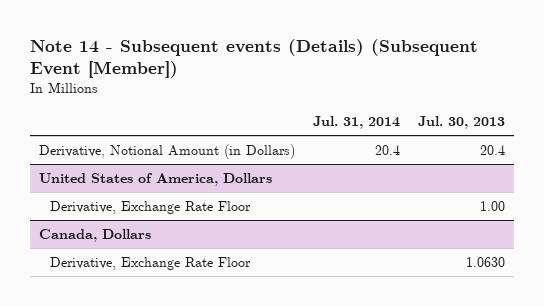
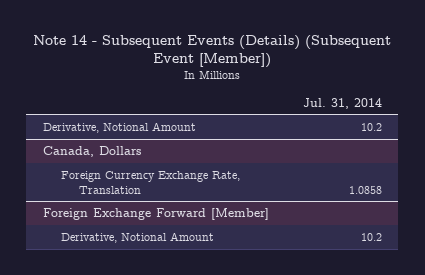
[29,38,478,79] Note 14 - Subsequent events (Details) (Subsequent Event [Member]) -> [33,34,392,69] Note 14 - Subsequent Events (Details) (Subsequent Event [Member])
[418,116,506,130] Jul. 30, 2013 -> none
[38,172,272,186] United States of America, Dollars -> none
[49,200,251,214] Derivative, Exchange Rate Floor -> none
[38,143,295,159] Derivative, Notional Amount (in Dollars) -> [43,121,197,133] Derivative, Notional Amount
[375,144,401,155] 20.4 -> [360,122,382,131] 10.2
[49,256,251,270] Derivative, Exchange Rate Floor -> none
none -> [60,170,240,194] Foreign Currency Exchange Rate, Translation
none -> [43,207,270,220] Foreign Exchange Forward [Member]
none -> [60,231,214,243] Derivative, Notional Amount

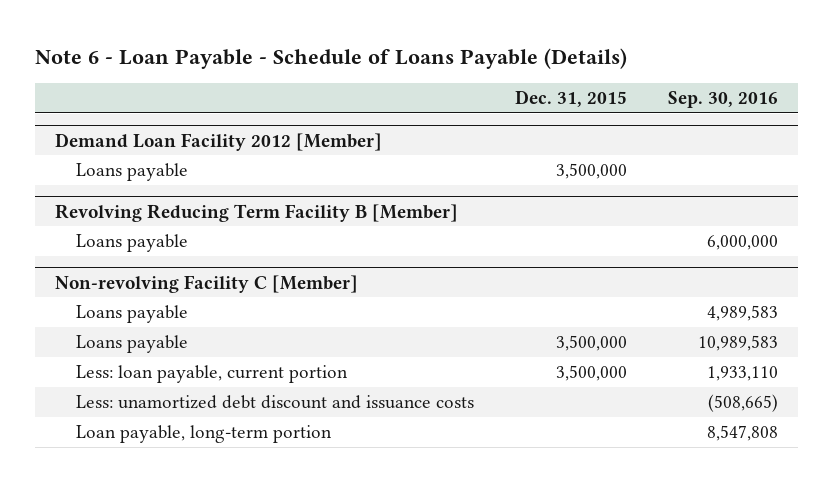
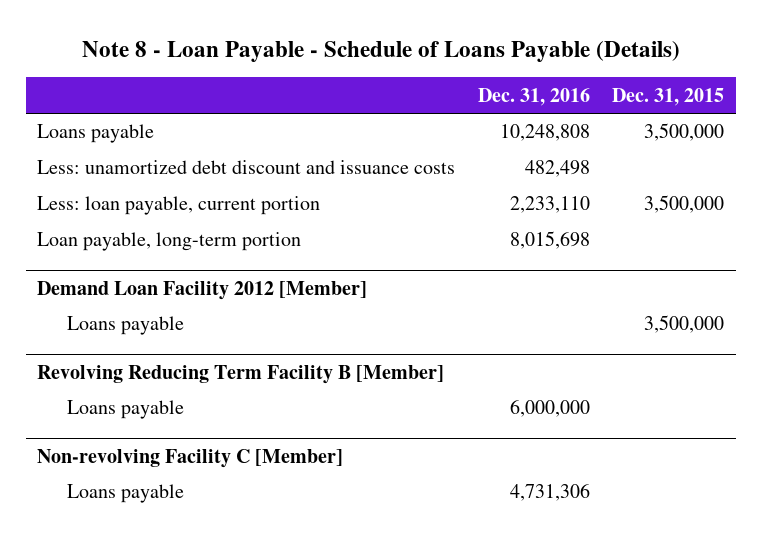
[34,48,627,70] Note 6 - Loan Payable - Schedule of Loans Payable (Details) -> [81,41,680,63] Note 8 - Loan Payable - Schedule of Loans Payable (Details)
[667,91,778,109] Sep. 30, 2016 -> none
none -> [477,87,590,106] Dec. 31, 2016
none -> [37,124,155,144] Loans payable
none -> [37,160,456,175] Less: unamortized debt discount and issuance costs
none -> [37,196,321,216] Less: loan payable, current portion
none -> [37,232,302,252] Loan payable, long-term portion
[75,334,188,353] Loans payable -> none
[75,364,348,383] Less: loan payable, current portion -> none
[75,394,474,409] Less: unamortized debt discount and issuance costs -> none
[75,424,332,443] Loan payable, long-term portion -> none

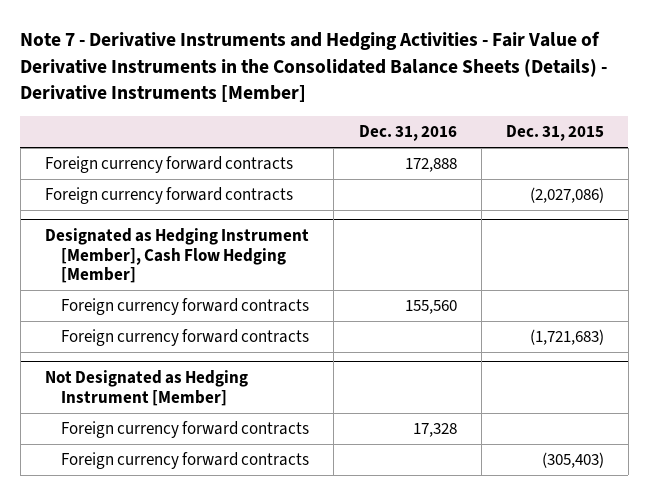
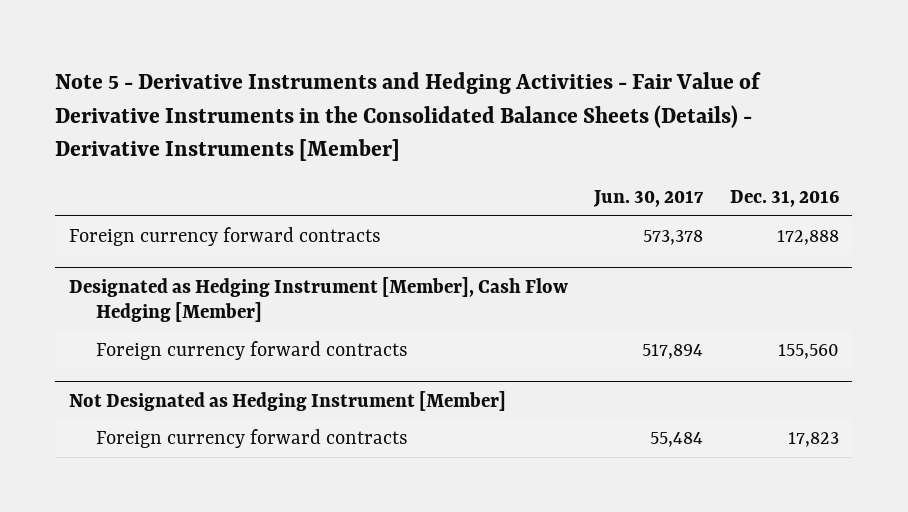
[20,31,608,102] Note 7 - Derivative Instruments and Hedging Activities - Fair Value of Derivative Instruments in the Consolidated Balance Sheets (Details) - Derivative Instruments [Member] -> [55,72,762,162] Note 5 - Derivative Instruments and Hedging Activities - Fair Value of Derivative Instruments in the Consolidated Balance Sheets (Details) - Derivative Instruments [Member]
[505,124,604,141] Dec. 31, 2015 -> none
none -> [593,189,705,207] Jun. 30, 2017
[44,187,293,205] Foreign currency forward contracts -> none
[61,329,310,347] Foreign currency forward contracts -> none
[61,452,310,470] Foreign currency forward contracts -> none
[412,423,457,438] 17,328 -> [788,431,840,447] 17,823

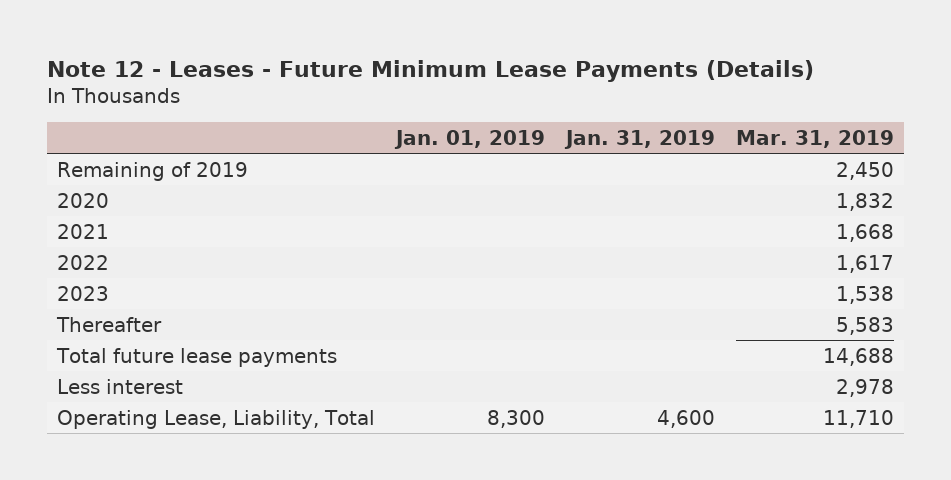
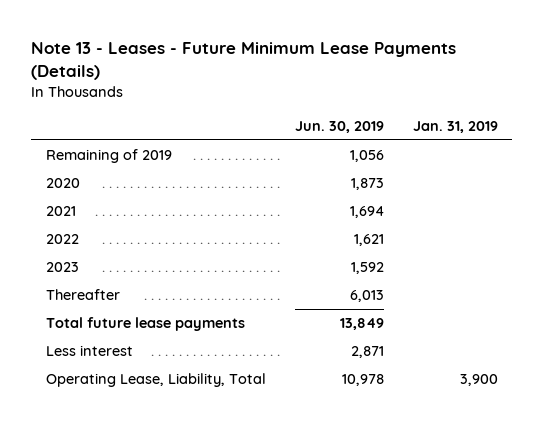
[46,59,814,82] Note 12 - Leases - Future Minimum Lease Payments (Details) -> [31,42,457,81] Note 13 - Leases - Future Minimum Lease Payments (Details)
[393,129,545,149] Jan. 01, 2019 -> none
[735,129,894,148] Mar. 31, 2019 -> none
none -> [294,120,384,133] Jun. 30, 2019
[656,409,715,428] 4,600 -> [459,374,498,387] 3,900

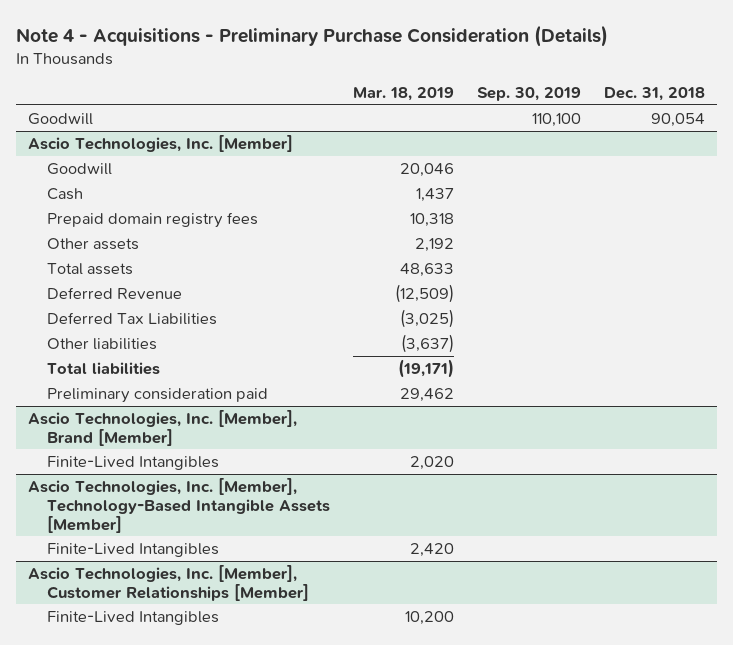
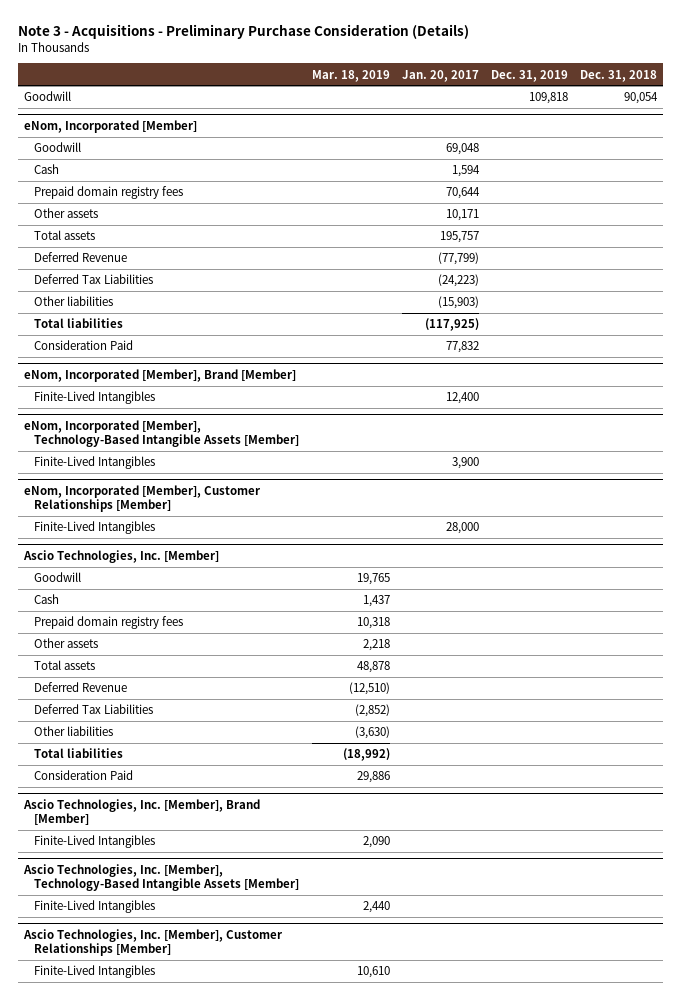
[16,24,609,47] Note 4 - Acquisitions - Preliminary Purchase Consideration (Details) -> [17,23,469,39] Note 3 - Acquisitions - Preliminary Purchase Consideration (Details)
[477,87,582,102] Sep. 30, 2019 -> none
none -> [401,69,479,82] Jan. 20, 2017
none -> [491,69,569,82] Dec. 31, 2019
none -> [23,120,197,134] eNom, Incorporated [Member]
none -> [34,142,82,153] Goodwill
none -> [34,164,60,175] Cash
none -> [34,186,184,200] Prepaid domain registry fees
none -> [34,208,99,219] Other assets
none -> [34,230,96,241] Total assets
none -> [34,252,128,263] Deferred Revenue
none -> [34,274,154,285] Deferred Tax Liabilities
none -> [34,296,114,307] Other liabilities
none -> [34,318,124,329] Total liabilities
none -> [34,340,134,351] Consideration Paid
none -> [23,369,296,383] eNom, Incorporated [Member], Brand [Member]
none -> [34,391,156,405] Finite-Lived Intangibles
none -> [23,420,300,448] eNom, Incorporated [Member], Technology-Based Intangible Assets [Member]
none -> [34,456,156,470] Finite-Lived Intangibles
none -> [23,485,261,513] eNom, Incorporated [Member], Customer Relationships [Member]
none -> [34,521,156,535] Finite-Lived Intangibles
[400,162,455,177] 20,046 -> [356,573,390,586] 19,765
[415,237,455,252] 2,192 -> [362,639,390,652] 2,218
[400,262,455,277] 48,633 -> [356,661,390,674] 48,878
[395,283,455,303] (12,509) -> [348,682,390,696] (12,510)
[400,308,455,328] (3,025) -> [354,704,390,718] (2,852)
[401,333,455,353] (3,637) -> [354,726,390,740] (3,630)
[398,358,455,378] (19,171) -> [342,748,390,762] (18,992)
[46,387,268,403] Preliminary consideration paid -> [34,770,134,781] Consideration Paid
[400,387,455,402] 29,462 -> [356,771,390,784] 29,886
[410,455,455,470] 2,020 -> [362,836,390,849] 2,090
[410,542,455,557] 2,420 -> [362,901,390,914] 2,440
[405,610,455,625] 10,200 -> [356,966,390,979] 10,610

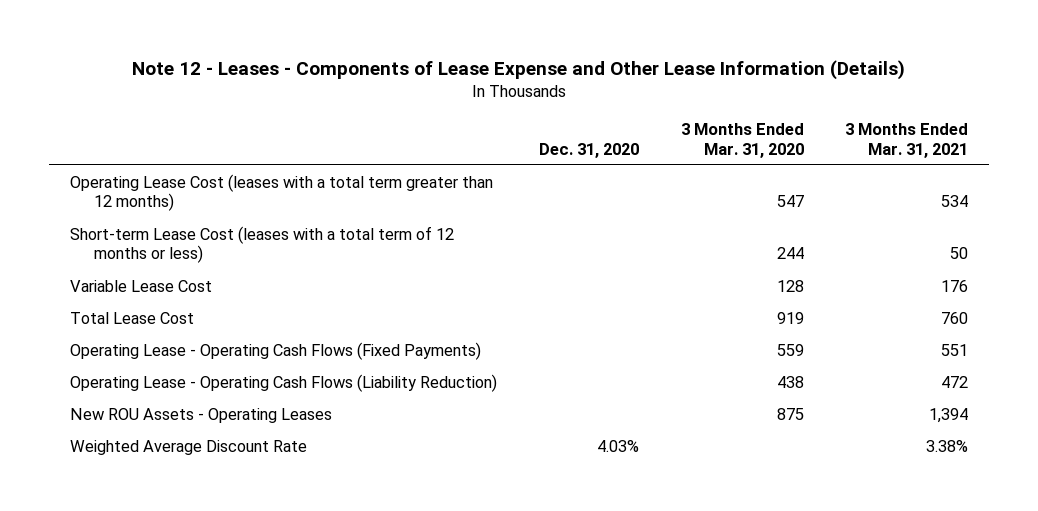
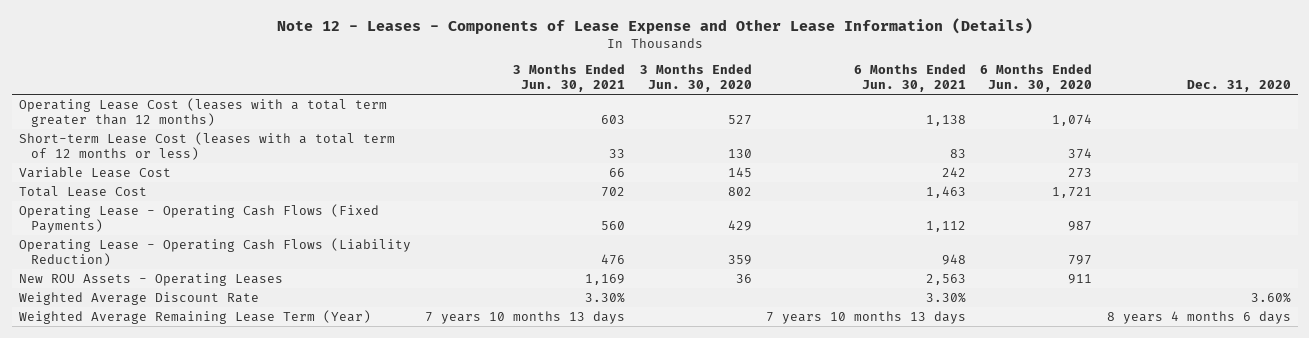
[680,123,804,158] 3 Months Ended Mar. 31, 2020 -> none
[845,123,969,158] 3 Months Ended Mar. 31, 2021 -> none
none -> [513,64,626,93] 3 Months Ended Jun. 30, 2021
none -> [639,64,752,93] 3 Months Ended Jun. 30, 2020
none -> [853,64,966,93] 6 Months Ended Jun. 30, 2021
none -> [980,64,1093,93] 6 Months Ended Jun. 30, 2020
[596,439,639,452] 4.03% -> [1250,291,1291,303] 3.60%
none -> [18,309,371,324] Weighted Average Remaining Lease Term (Year)

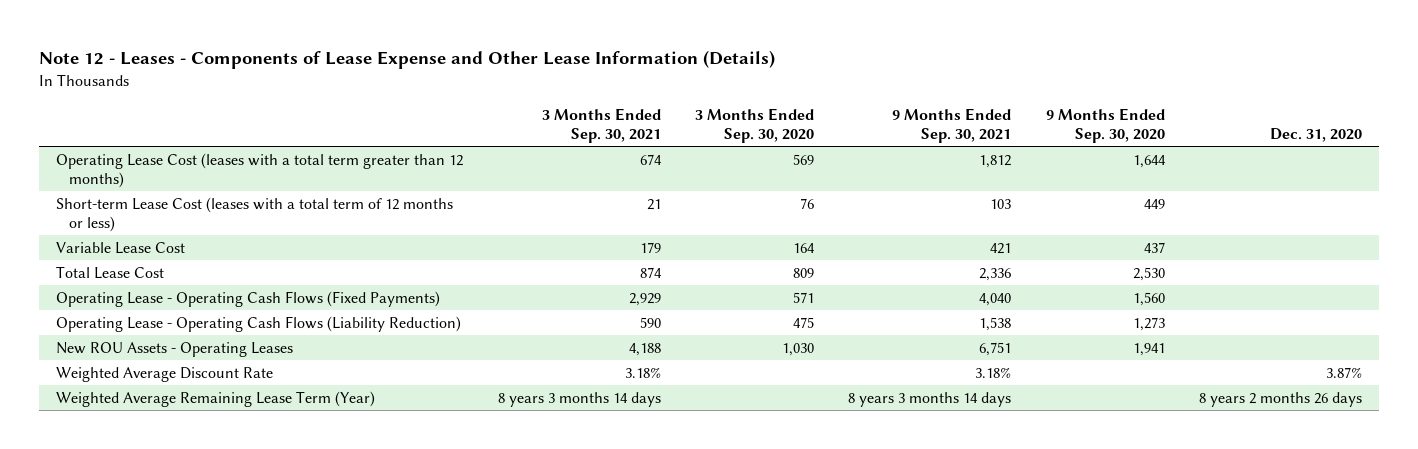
[513,64,626,93] 3 Months Ended Jun. 30, 2021 -> none
[639,64,752,93] 3 Months Ended Jun. 30, 2020 -> none
[853,64,966,93] 6 Months Ended Jun. 30, 2021 -> none
[980,64,1093,93] 6 Months Ended Jun. 30, 2020 -> none
none -> [541,108,661,144] 3 Months Ended Sep. 30, 2021
none -> [695,108,815,144] 3 Months Ended Sep. 30, 2020
none -> [892,108,1012,144] 9 Months Ended Sep. 30, 2021
none -> [1045,108,1165,144] 9 Months Ended Sep. 30, 2020
[1250,291,1291,303] 3.60% -> [1325,366,1362,378] 3.87%
[1106,310,1291,324] 8 years 4 months 6 days -> [1198,391,1362,407] 8 years 2 months 26 days

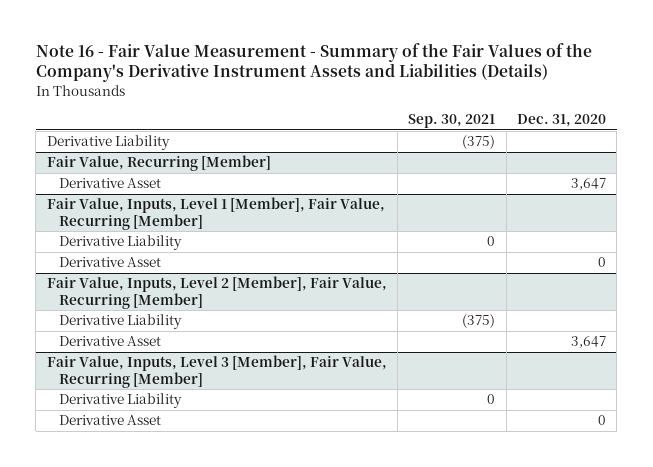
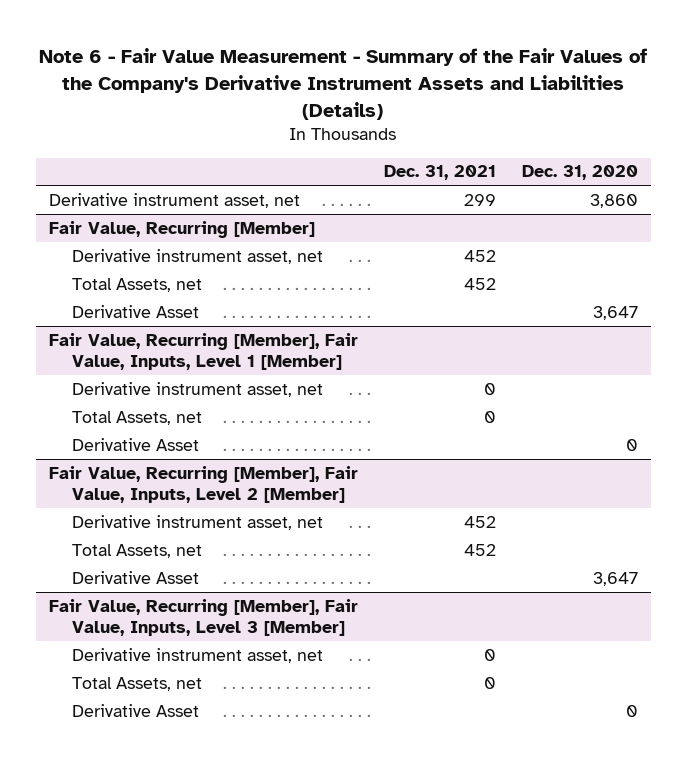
[35,42,592,83] Note 16 - Fair Value Measurement - Summary of the Fair Values of the Company's Derivative Instrument Assets and Liabilities (Details) -> [39,47,648,120] Note 6 - Fair Value Measurement - Summary of the Fair Values of the Company's Derivative Instrument Assets and Liabilities (Details)
[408,114,496,129] Sep. 30, 2021 -> none
none -> [383,165,496,181] Dec. 31, 2021
[46,135,170,151] Derivative Liability -> none
none -> [48,192,300,208] Derivative instrument asset, net
none -> [71,248,323,264] Derivative instrument asset, net
none -> [71,277,202,292] Total Assets, net
[46,197,385,230] Fair Value, Inputs, Level 1 [Member], Fair Value, Recurring [Member] -> [48,332,358,371] Fair Value, Recurring [Member], Fair Value, Inputs, Level 1 [Member]
none -> [71,381,323,397] Derivative instrument asset, net
[59,235,183,251] Derivative Liability -> [71,410,202,425] Total Assets, net
[46,276,387,309] Fair Value, Inputs, Level 2 [Member], Fair Value, Recurring [Member] -> [48,465,358,504] Fair Value, Recurring [Member], Fair Value, Inputs, Level 2 [Member]
none -> [71,514,323,530] Derivative instrument asset, net
[59,314,183,330] Derivative Liability -> [71,543,202,558] Total Assets, net
[46,355,387,388] Fair Value, Inputs, Level 3 [Member], Fair Value, Recurring [Member] -> [48,598,358,637] Fair Value, Recurring [Member], Fair Value, Inputs, Level 3 [Member]
none -> [71,647,323,663] Derivative instrument asset, net
[59,393,183,409] Derivative Liability -> [71,676,202,691] Total Assets, net

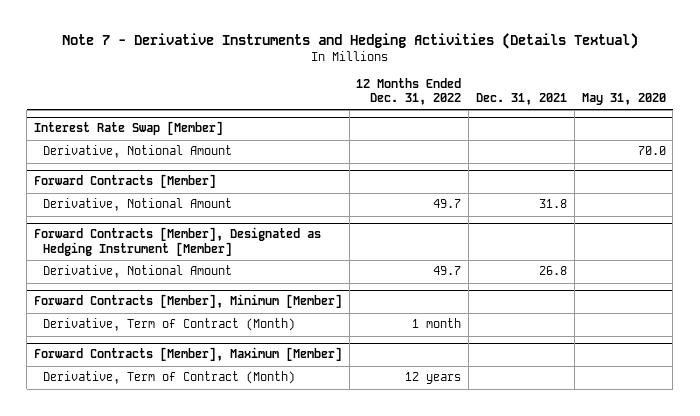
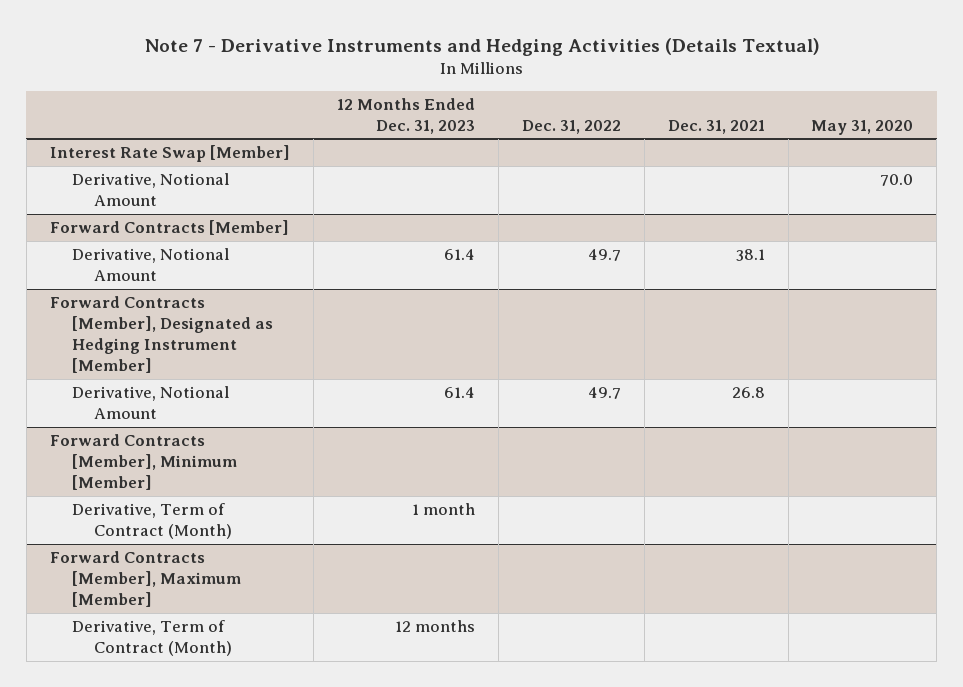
[356,77,462,105] 12 Months Ended Dec. 31, 2022 -> none
none -> [336,97,475,134] 12 Months Ended Dec. 31, 2023
none -> [521,119,621,134] Dec. 31, 2022
[539,199,568,209] 31.8 -> [735,249,765,262] 38.1

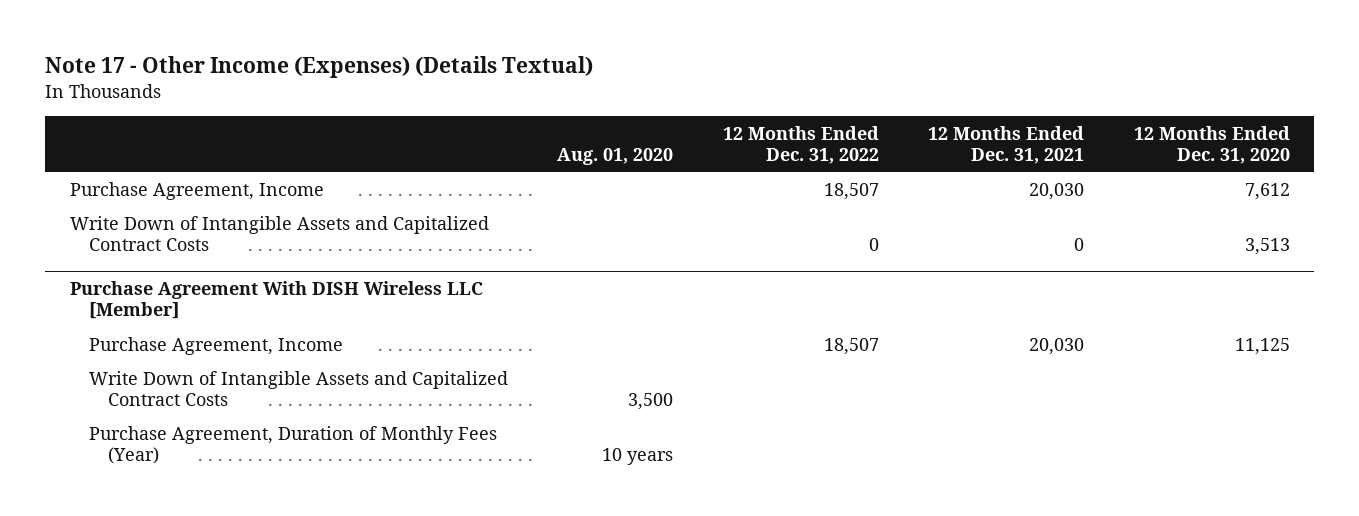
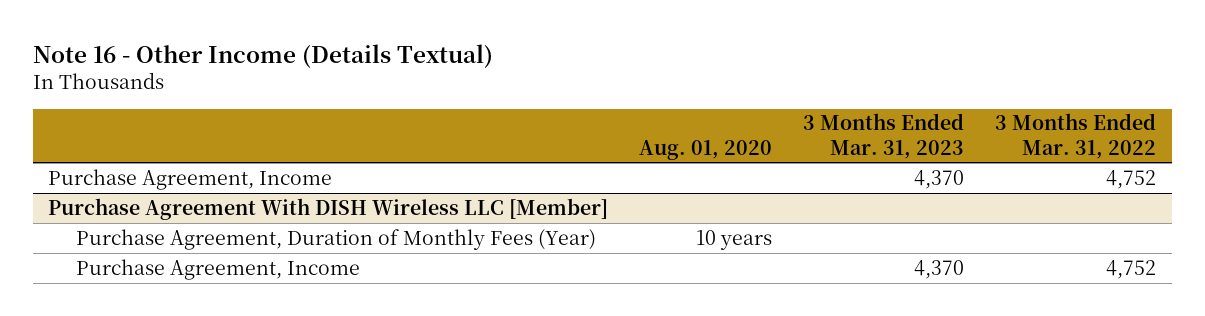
[45,56,594,79] Note 17 - Other Income (Expenses) (Details Textual) -> [32,43,493,68] Note 16 - Other Income (Details Textual)
[722,125,879,164] 12 Months Ended Dec. 31, 2022 -> none
[928,125,1085,164] 12 Months Ended Dec. 31, 2021 -> none
[1133,125,1290,164] 12 Months Ended Dec. 31, 2020 -> none
none -> [803,113,965,159] 3 Months Ended Mar. 31, 2023
none -> [995,113,1157,159] 3 Months Ended Mar. 31, 2022
[69,215,489,251] Write Down of Intangible Assets and Capitalized Contract Costs -> none
[88,370,508,406] Write Down of Intangible Assets and Capitalized Contract Costs -> none
[88,336,343,355] Purchase Agreement, Income -> [75,258,360,280] Purchase Agreement, Income

